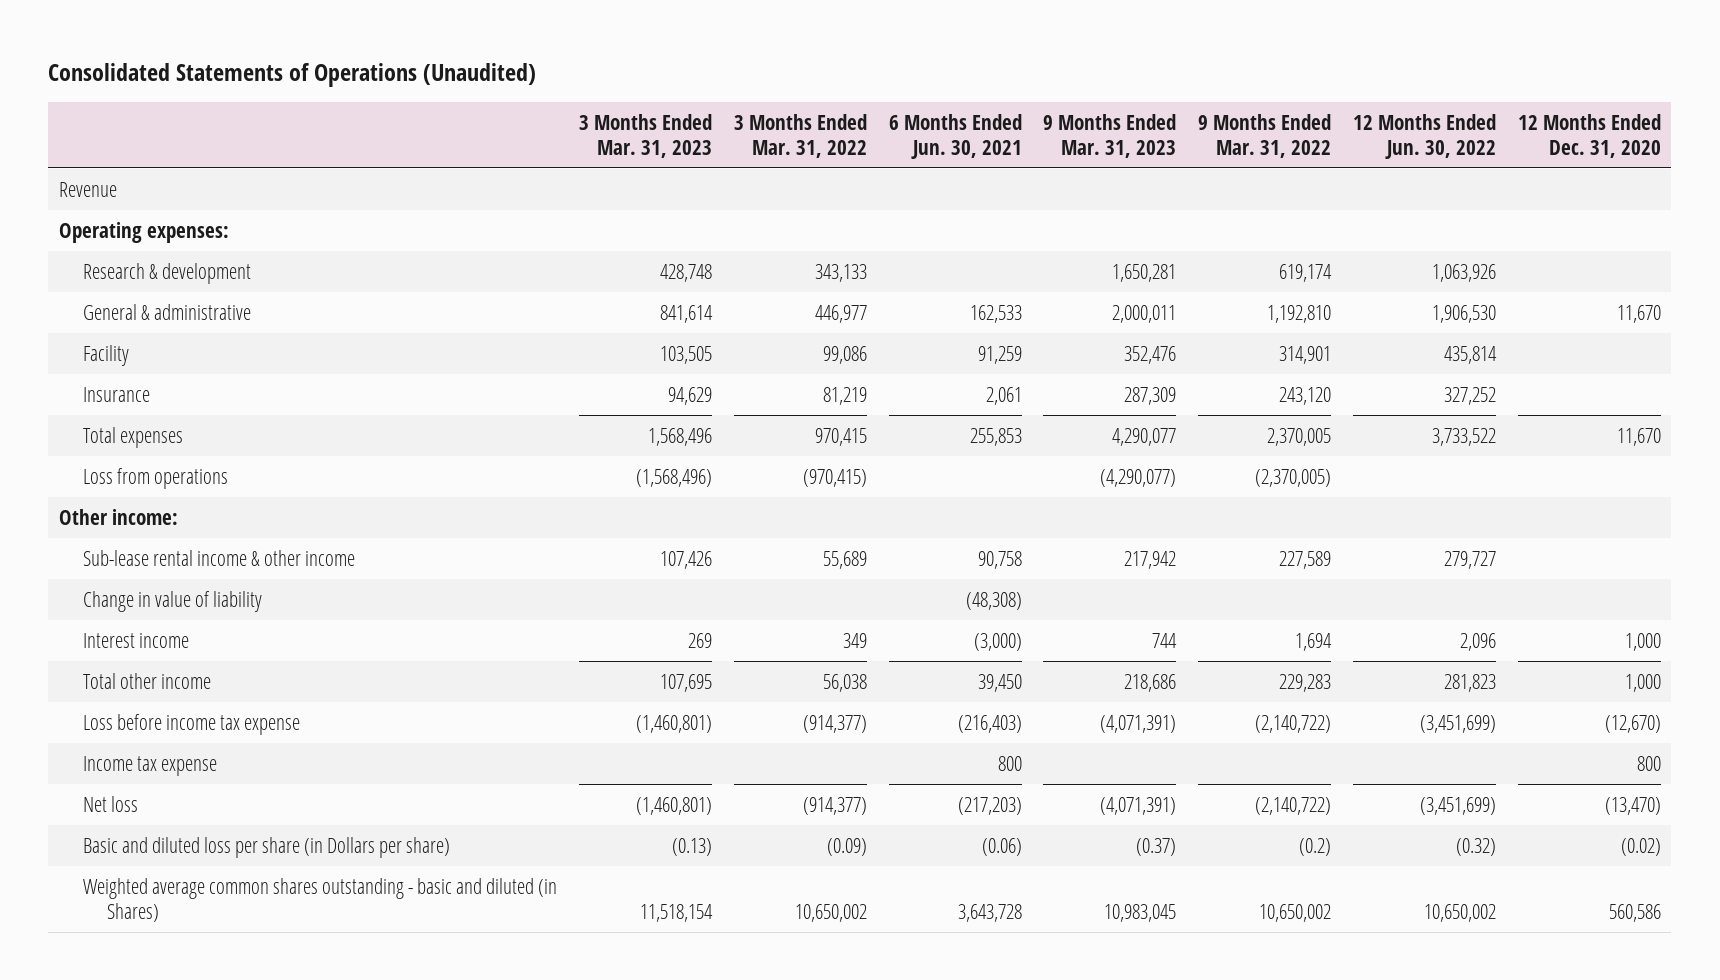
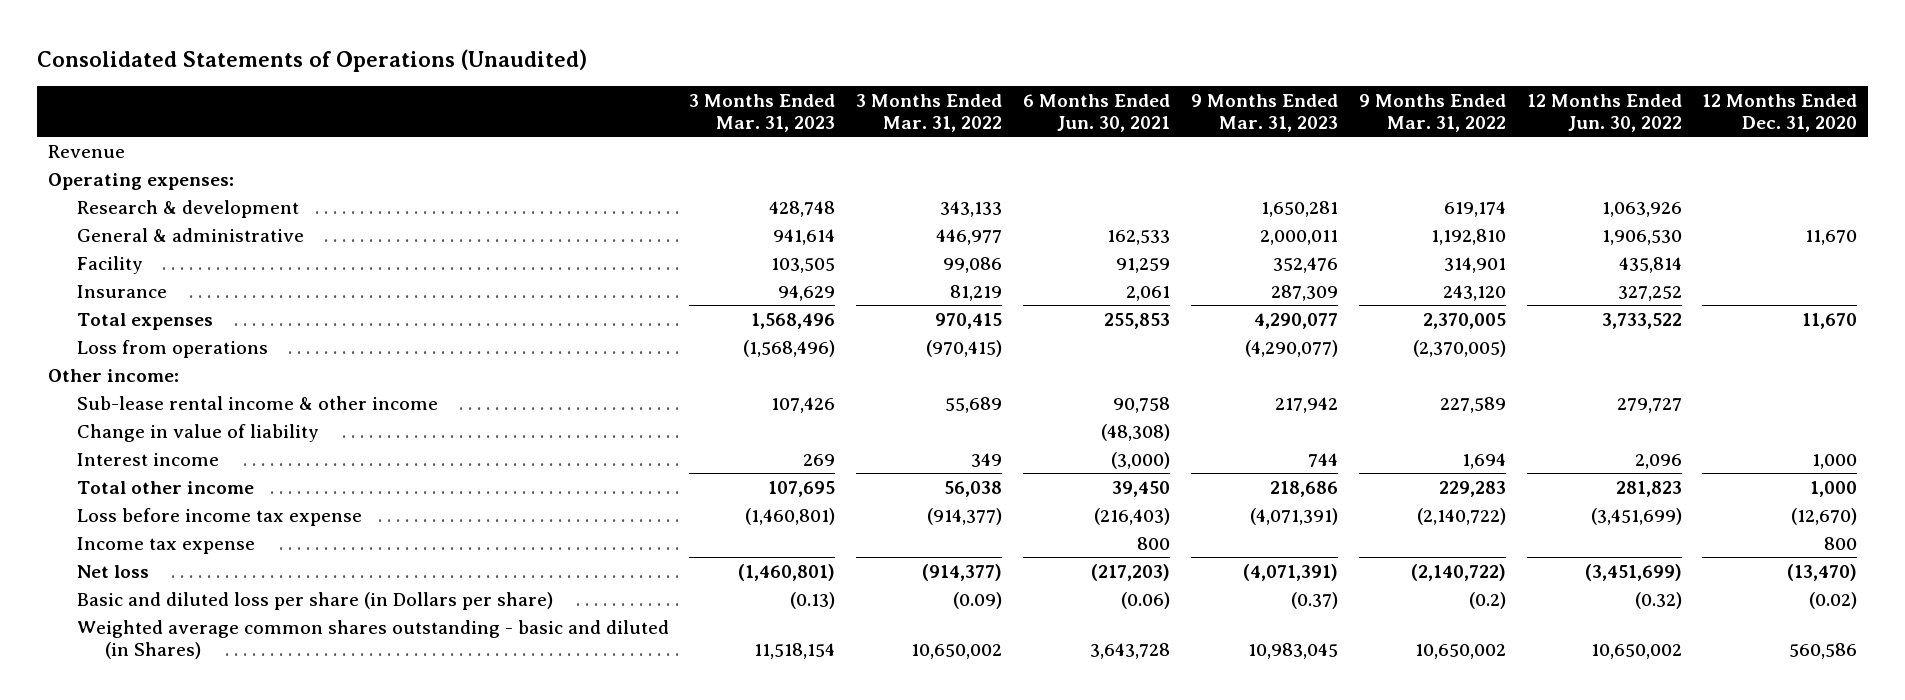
[659,305,713,324] 841,614 -> [773,228,836,245] 941,614

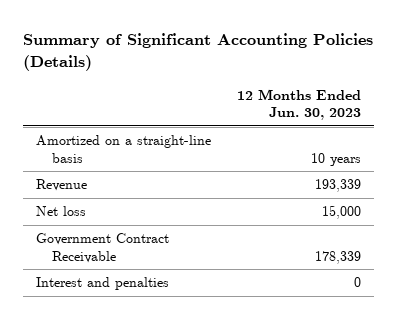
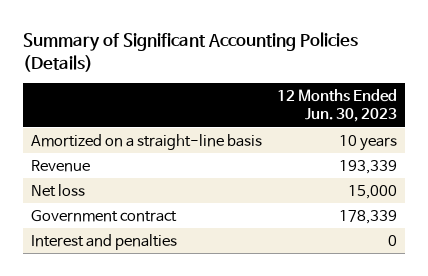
[36,233,170,263] Government Contract Receivable -> [30,209,177,222] Government contract

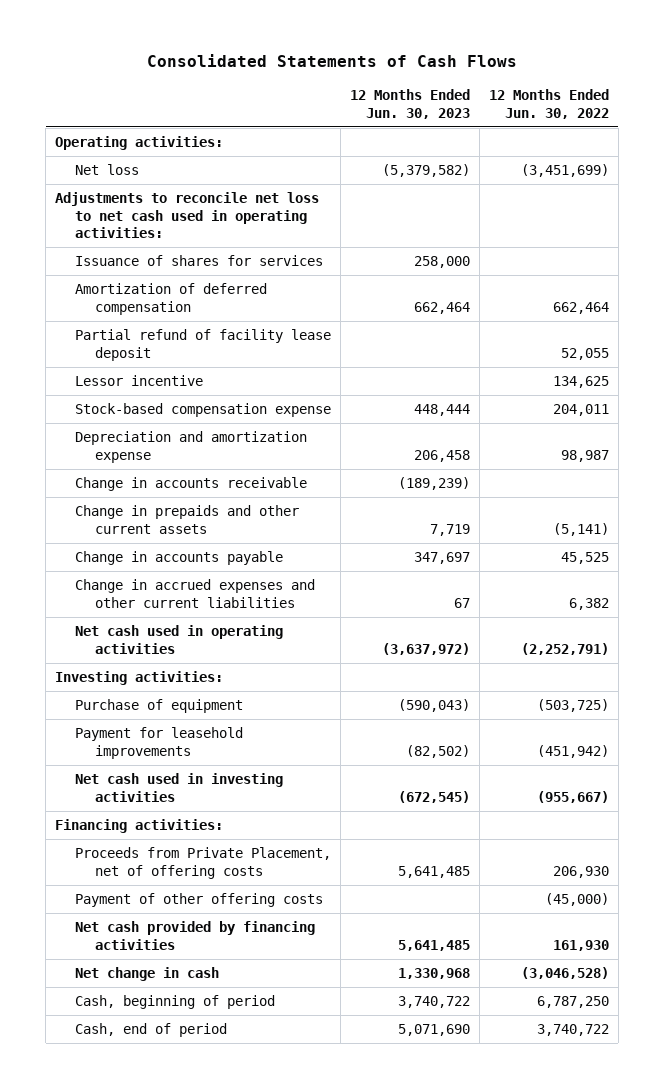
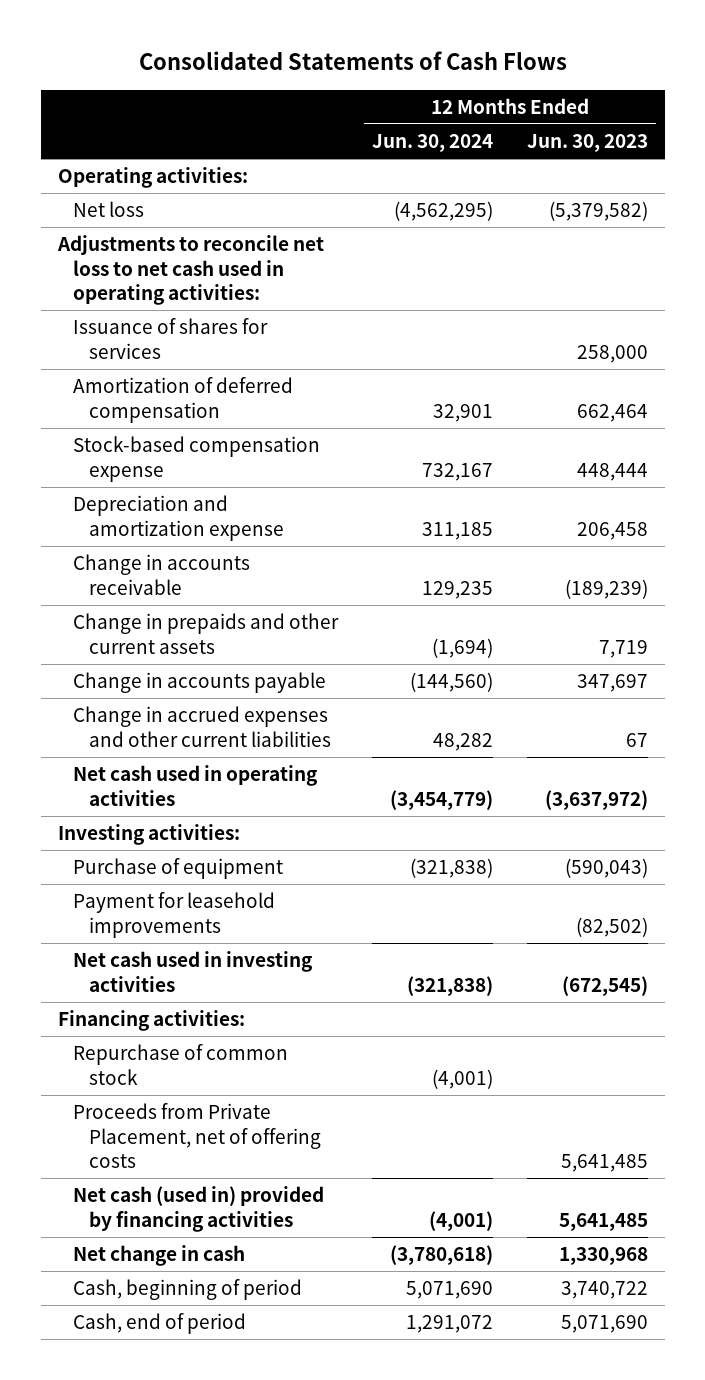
[488,89,609,119] 12 Months Ended Jun. 30, 2022 -> none
none -> [372,133,494,152] Jun. 30, 2024
[75,329,332,361] Partial refund of facility lease deposit -> none
[75,375,204,387] Lessor incentive -> none
none -> [73,1044,289,1085] Repurchase of common stock
[75,893,324,908] Payment of other offering costs -> none
[75,921,316,950] Net cash provided by financing activities -> [73,1186,325,1232] Net cash (used in) provided by financing activities

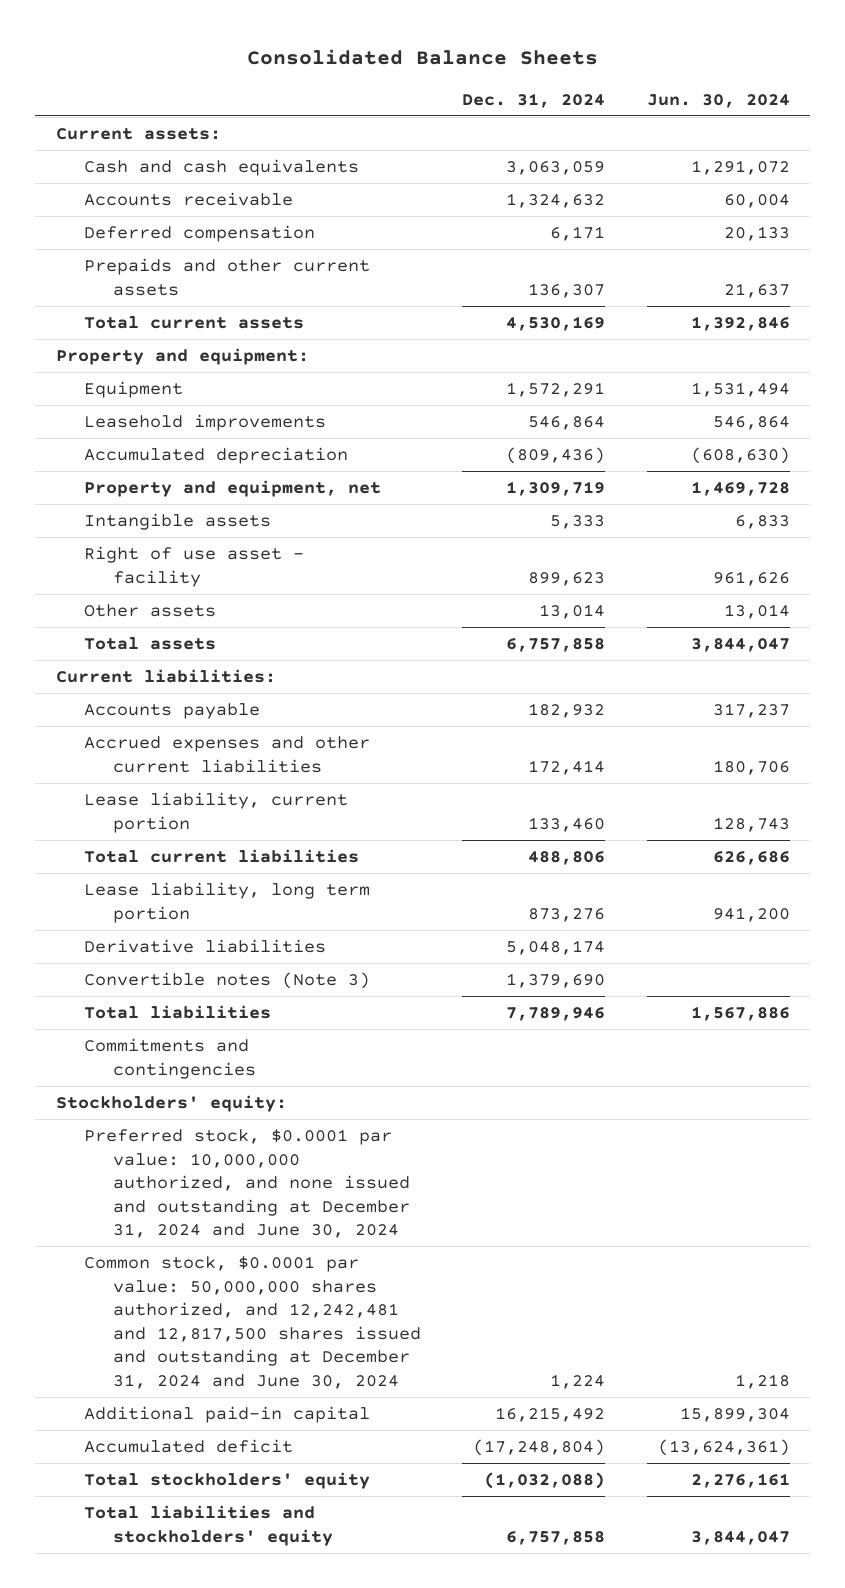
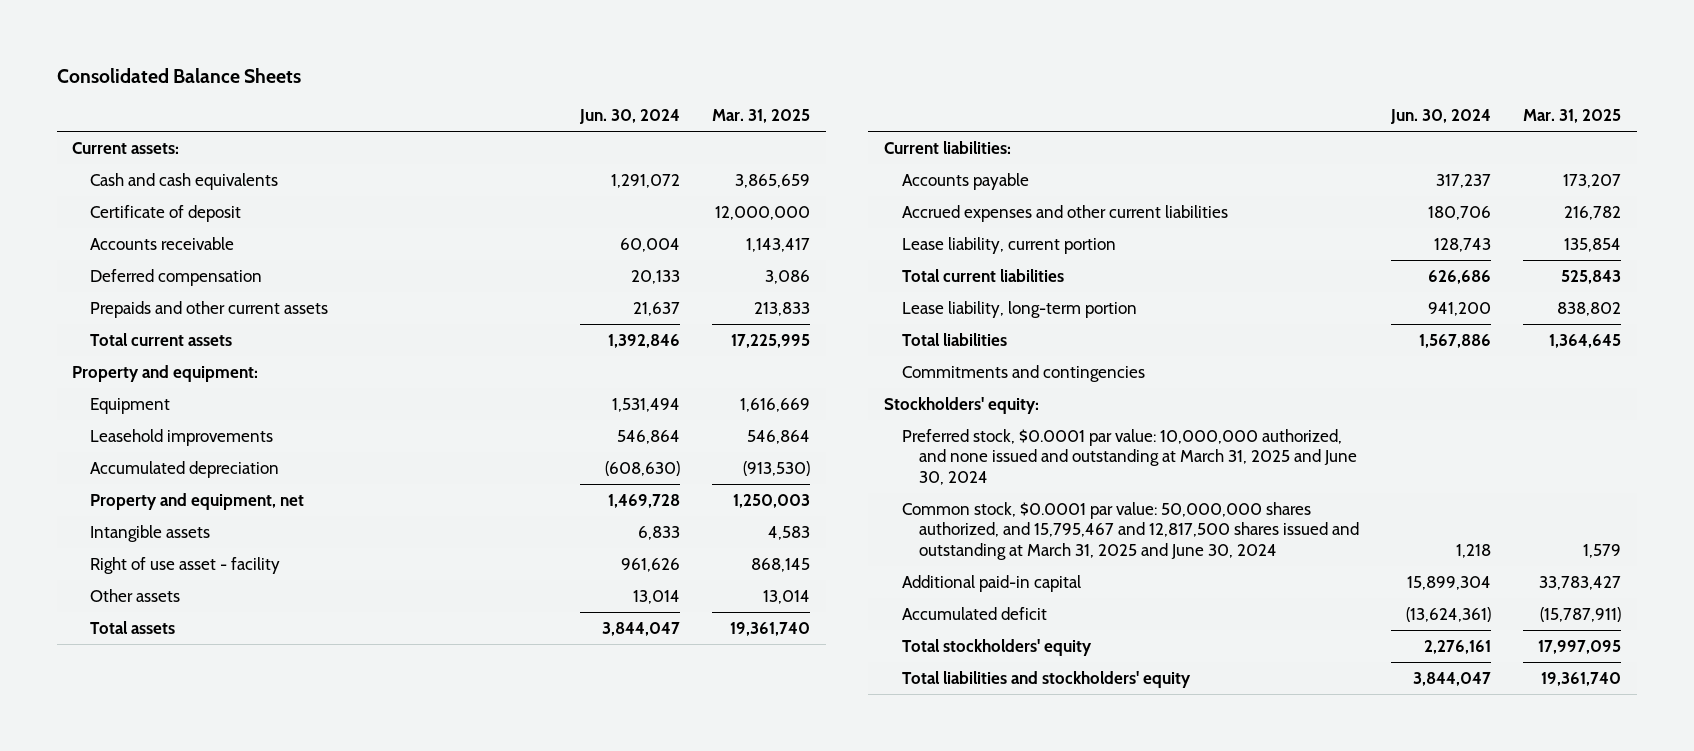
[462,92,606,108] Dec. 31, 2024 -> none
none -> [711,109,810,124] Mar. 31, 2025
none -> [90,204,242,222] Certificate of deposit
[84,939,327,954] Derivative liabilities -> none
[84,972,371,990] Convertible notes (Note 3) -> none
[84,882,371,923] Lease liability, long term portion -> [901,300,1137,318] Lease liability, long-term portion
[84,1129,411,1239] Preferred stock, $0.0001 par value: 10,000,000 authorized, and none issued and outstanding at December 31, 2024 and June 30, 2024 -> [901,428,1358,485] Preferred stock, $0.0001 par value: 10,000,000 authorized, and none issued and outstanding at March 31, 2025 and June 30, 2024
[84,1256,422,1389] Common stock, $0.0001 par value: 50,000,000 shares authorized, and 12,242,481 and 12,817,500 shares issued and outstanding at December 31, 2024 and June 30, 2024 -> [901,501,1360,560] Common stock, $0.0001 par value: 50,000,000 shares authorized, and 15,795,467 and 12,817,500 shares issued and outstanding at March 31, 2025 and June 30, 2024

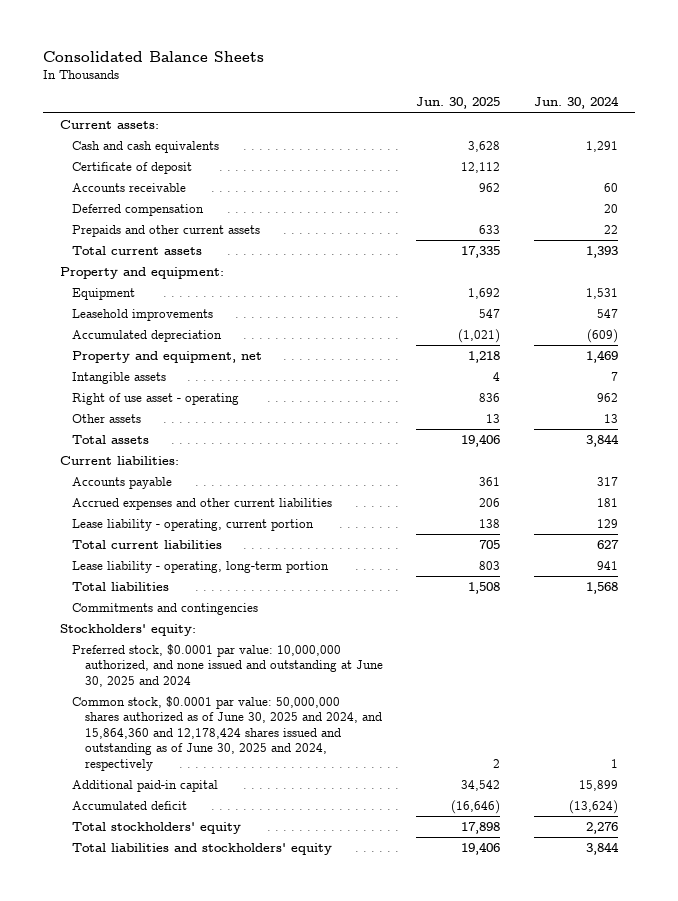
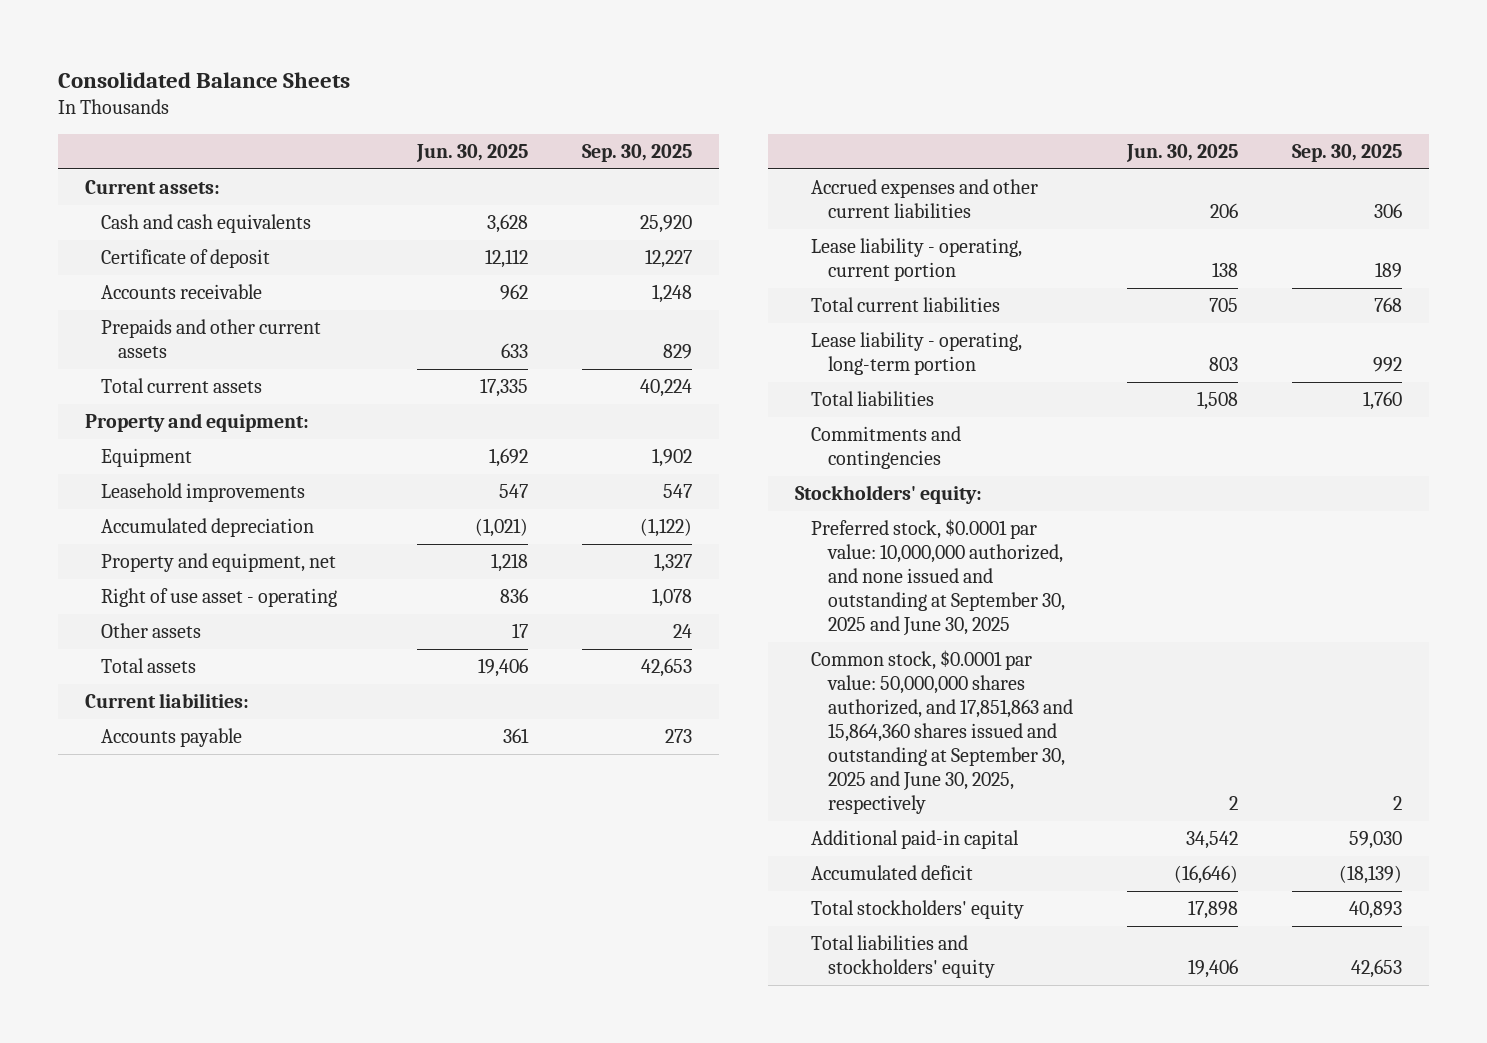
[533,96,619,110] Jun. 30, 2024 -> none
none -> [582,143,693,162] Sep. 30, 2025
[72,203,205,216] Deferred compensation -> none
[72,371,167,384] Intangible assets -> none
[486,413,501,423] 13 -> [512,623,529,639] 17
[72,643,383,687] Preferred stock, $0.0001 par value: 10,000,000 authorized, and none issued and outstanding at June 30, 2025 and 2024 -> [811,519,1065,637] Preferred stock, $0.0001 par value: 10,000,000 authorized, and none issued and outstanding at September 30, 2025 and June 30, 2025
[72,695,382,771] Common stock, $0.0001 par value: 50,000,000 shares authorized as of June 30, 2025 and 2024, and 15,864,360 and 12,178,424 shares issued and outstanding as of June 30, 2025 and 2024, respectively -> [811,650,1073,815] Common stock, $0.0001 par value: 50,000,000 shares authorized, and 17,851,863 and 15,864,360 shares issued and outstanding at September 30, 2025 and June 30, 2025, respectively

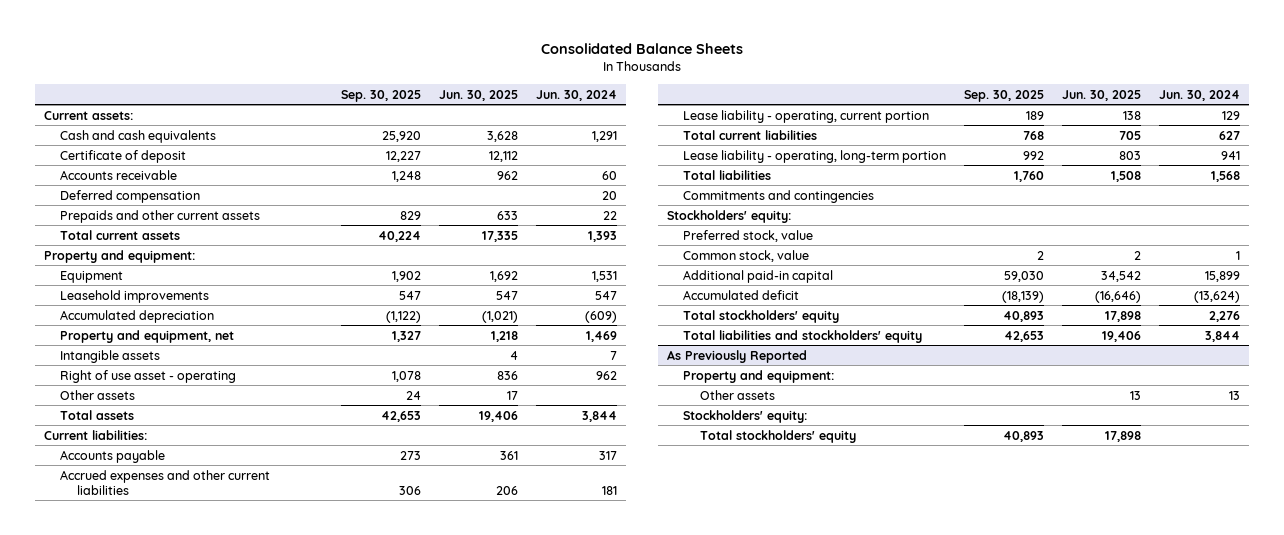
none -> [536,89,618,101] Jun. 30, 2024
none -> [60,189,201,203] Deferred compensation
none -> [60,349,161,363] Intangible assets
[811,519,1065,637] Preferred stock, $0.0001 par value: 10,000,000 authorized, and none issued and outstanding at September 30, 2025 and June 30, 2025 -> [683,229,814,242] Preferred stock, value
[811,650,1073,815] Common stock, $0.0001 par value: 50,000,000 shares authorized, and 17,851,863 and 15,864,360 shares issued and outstanding at September 30, 2025 and June 30, 2025, respectively -> [683,249,810,262] Common stock, value
none -> [666,349,807,363] As Previously Reported
none -> [683,369,835,383] Property and equipment:
none -> [699,389,775,400] Other assets
none -> [683,409,808,423] Stockholders' equity:
none -> [699,429,856,443] Total stockholders' equity

